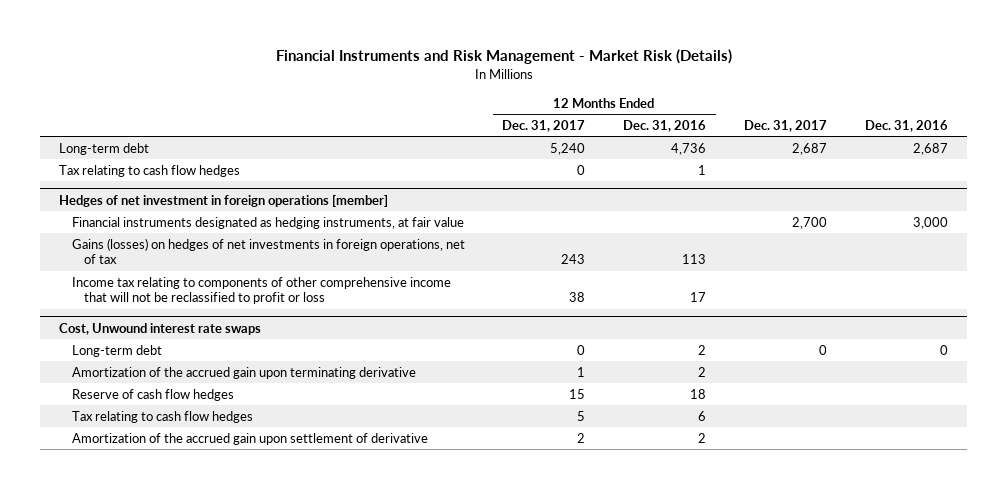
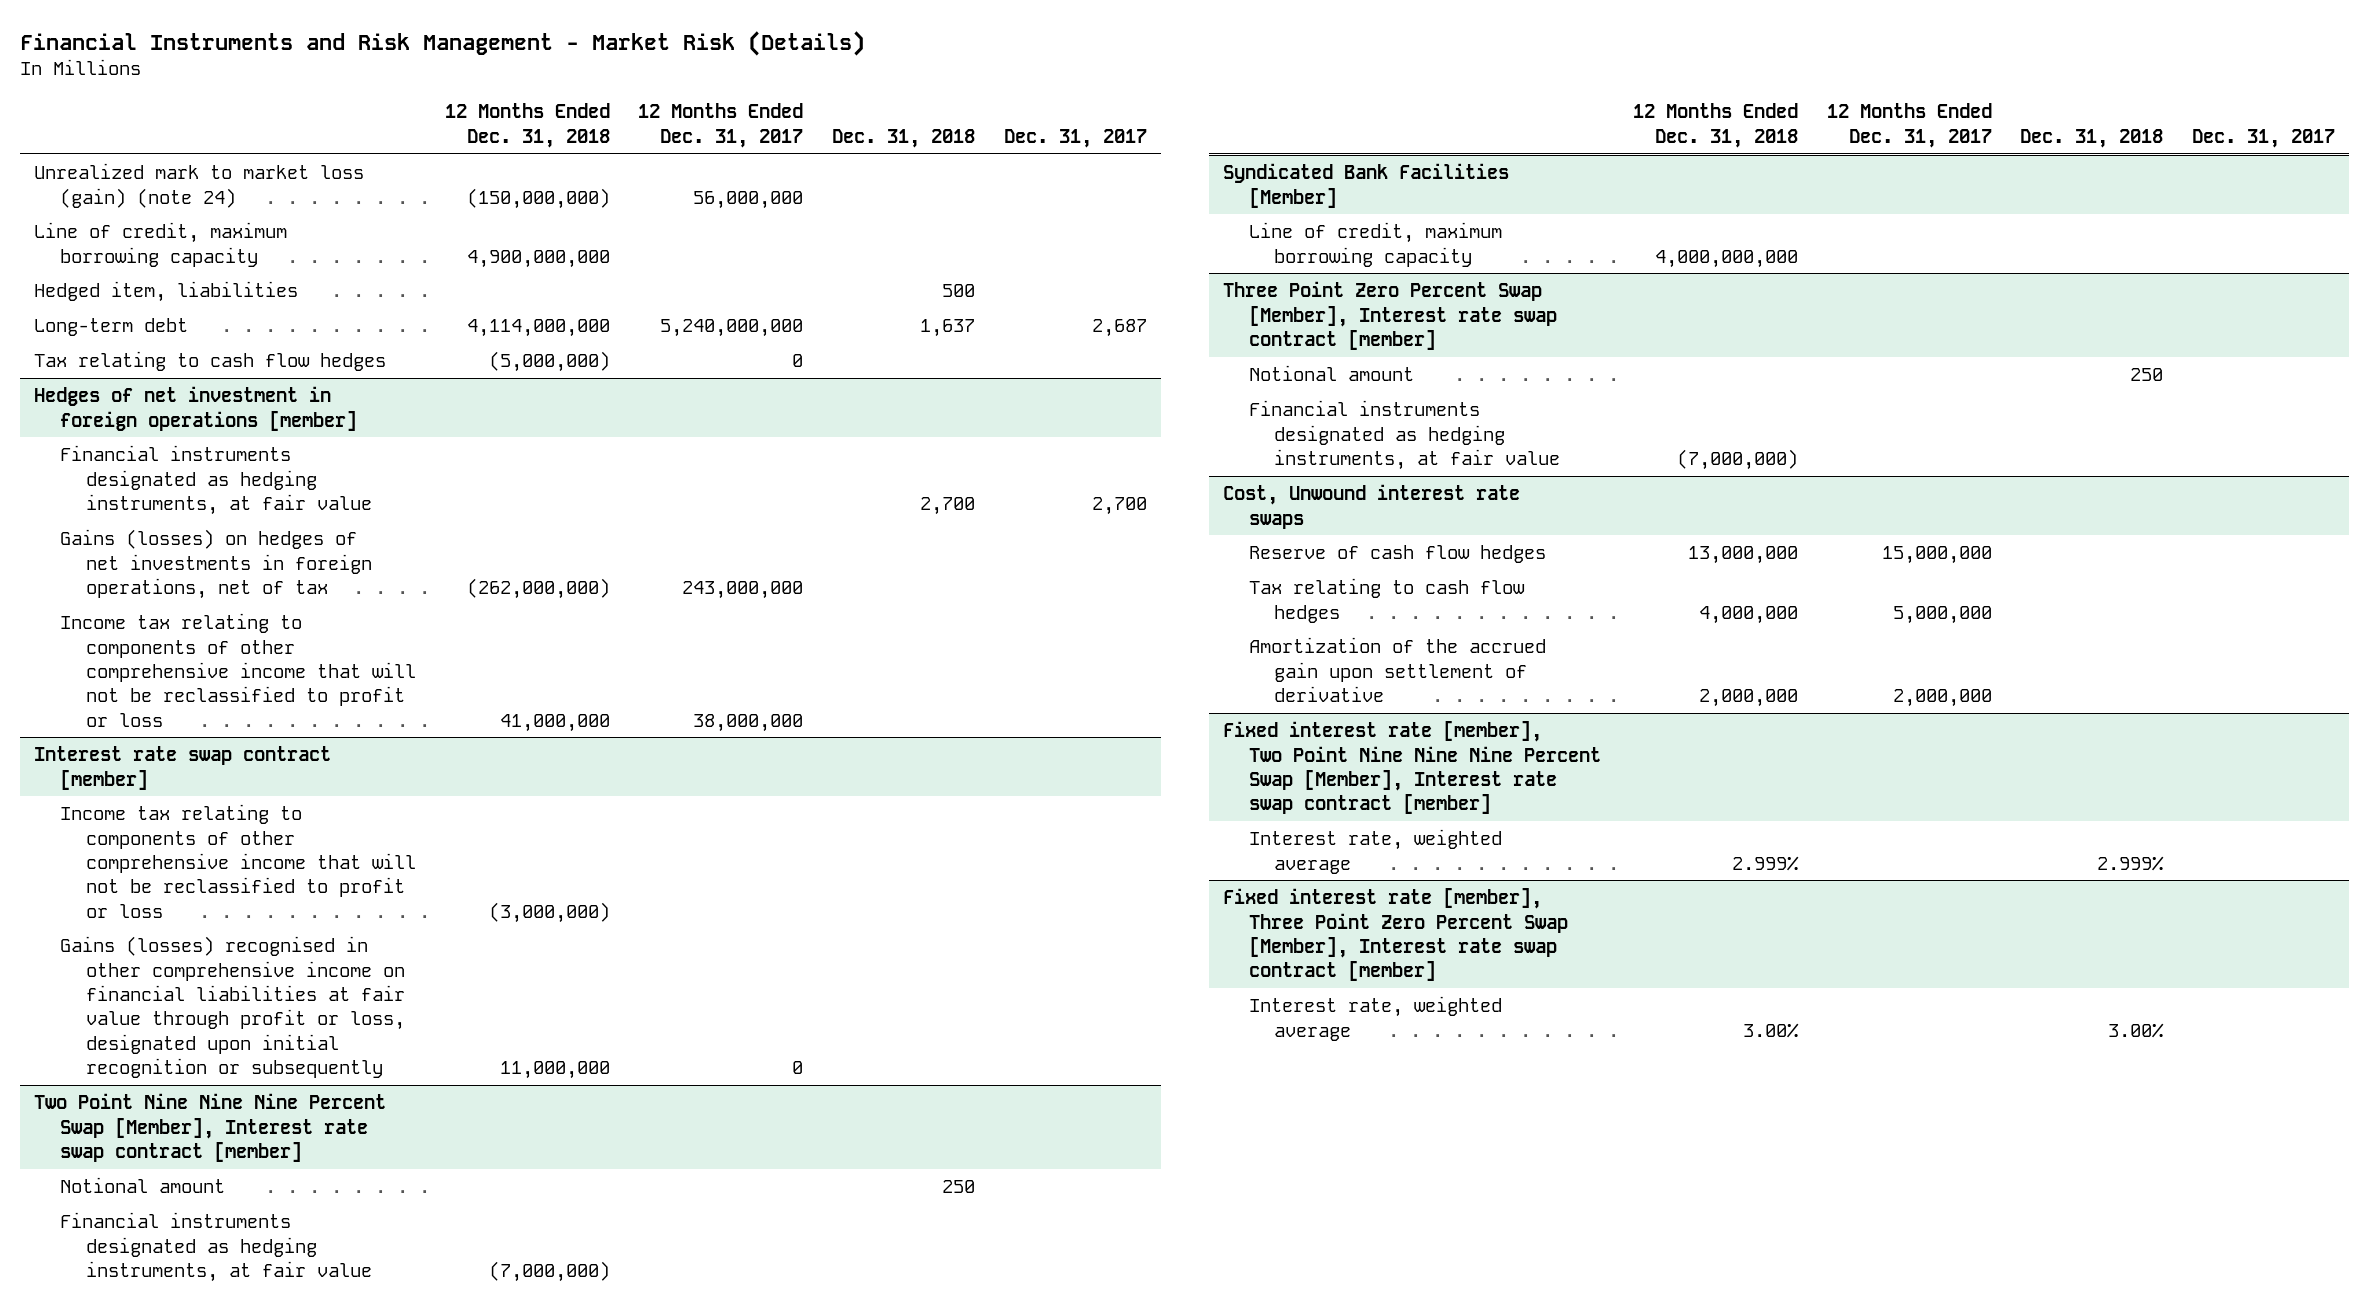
[623,120,707,133] Dec. 31, 2016 -> none
[864,120,948,133] Dec. 31, 2016 -> none
none -> [444,103,610,148] 12 Months Ended Dec. 31, 2018
none -> [831,128,975,148] Dec. 31, 2018
none -> [34,163,365,208] Unrealized mark to market loss (gain) (note 24)
none -> [34,222,288,267] Line of credit, maximum borrowing capacity
none -> [34,281,299,303] Hedged item, liabilities
[550,142,586,155] 5,240 -> [660,319,804,338] 5,240,000,000
[561,254,586,265] 243 -> [682,580,804,599] 243,000,000
[569,292,586,303] 38 -> [693,713,804,732] 38,000,000
none -> [34,746,332,790] Interest rate swap contract [member]
none -> [60,804,416,918] Income tax relating to components of other comprehensive income that will not be reclassified to profit or loss
none -> [60,936,405,1078] Gains (losses) recognised in other comprehensive income on financial liabilities at fair value through profit or loss, designated upon initial recognition or subsequently
none -> [34,1093,387,1162] Two Point Nine Nine Nine Percent Swap [Member], Interest rate swap contract [member]
none -> [60,1177,226,1194] Notional amount
none -> [60,1212,372,1282] Financial instruments designated as hedging instruments, at fair value
none -> [1222,163,1509,208] Syndicated Bank Facilities [Member]
none -> [1248,222,1502,267] Line of credit, maximum borrowing capacity
none -> [1222,281,1557,350] Three Point Zero Percent Swap [Member], Interest rate swap contract [member]
none -> [1248,365,1414,382] Notional amount
none -> [1248,400,1561,470] Financial instruments designated as hedging instruments, at fair value
[71,344,162,357] Long-term debt -> none
[71,366,416,379] Amortization of the accrued gain upon terminating derivative -> none
[569,388,586,399] 15 -> [1881,546,1992,565] 15,000,000
[577,410,586,421] 5 -> [1892,605,1992,624] 5,000,000
[577,432,586,443] 2 -> [1892,688,1992,707] 2,000,000
none -> [1222,721,1601,815] Fixed interest rate [member], Two Point Nine Nine Nine Percent Swap [Member], Interest rate swap contract [member]
none -> [1248,829,1502,874] Interest rate, weighted average
none -> [1222,888,1568,982] Fixed interest rate [member], Three Point Zero Percent Swap [Member], Interest rate swap contract [member]
none -> [1248,996,1502,1041] Interest rate, weighted average

